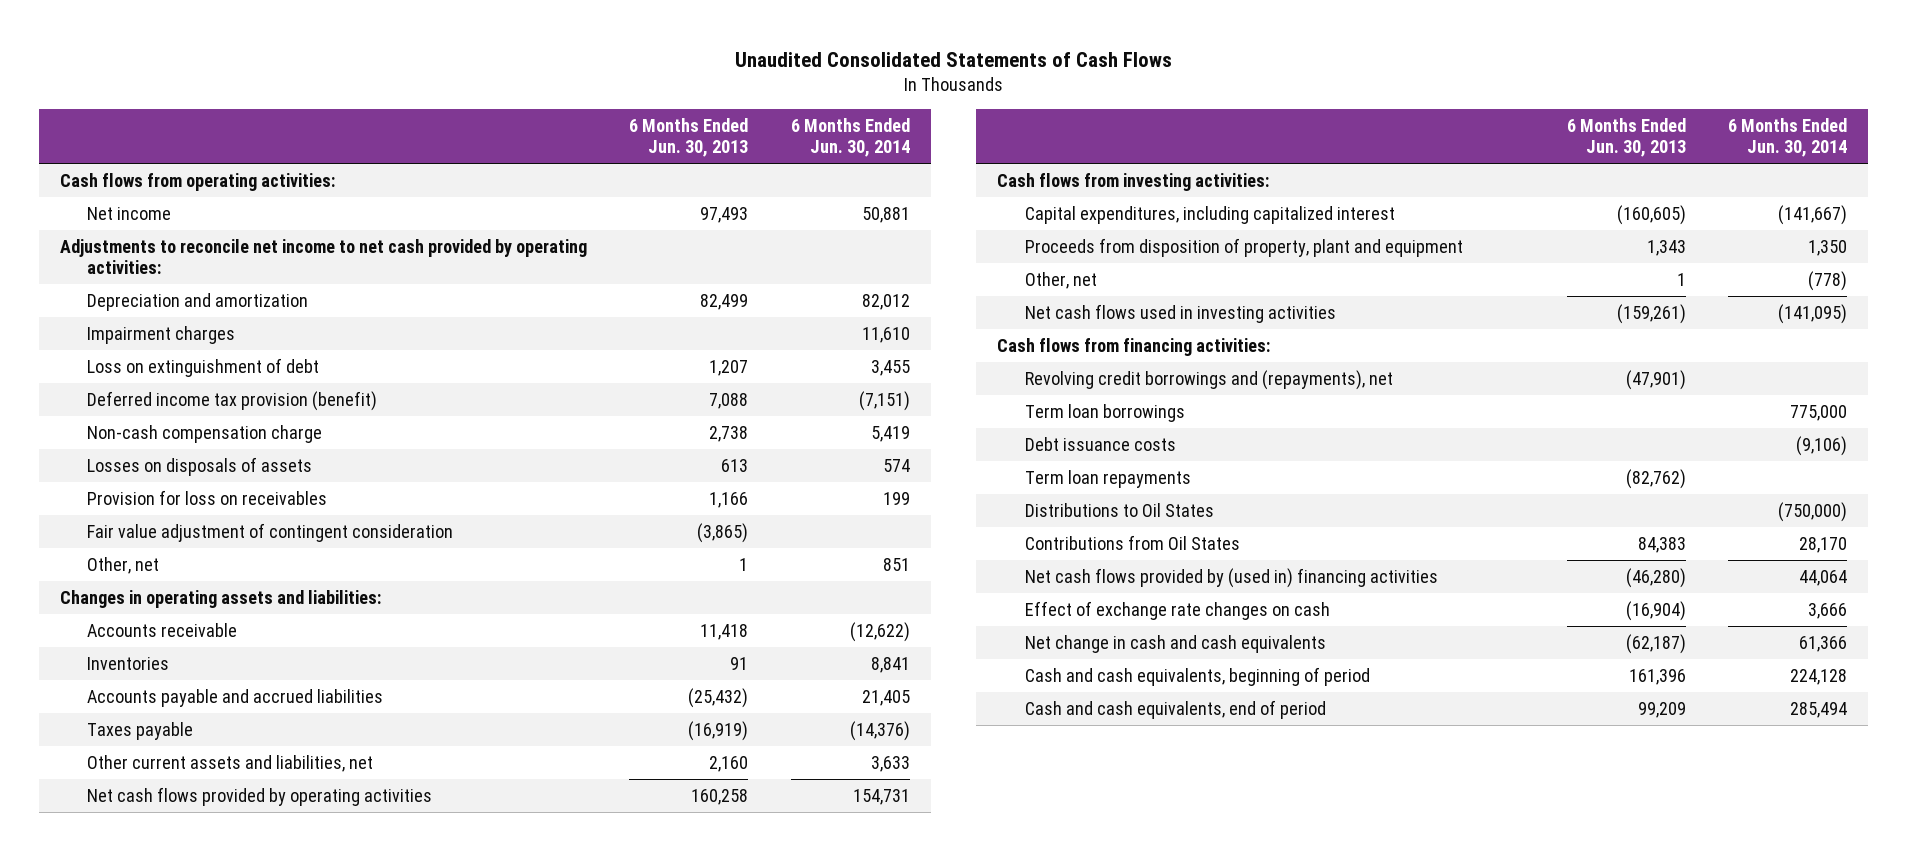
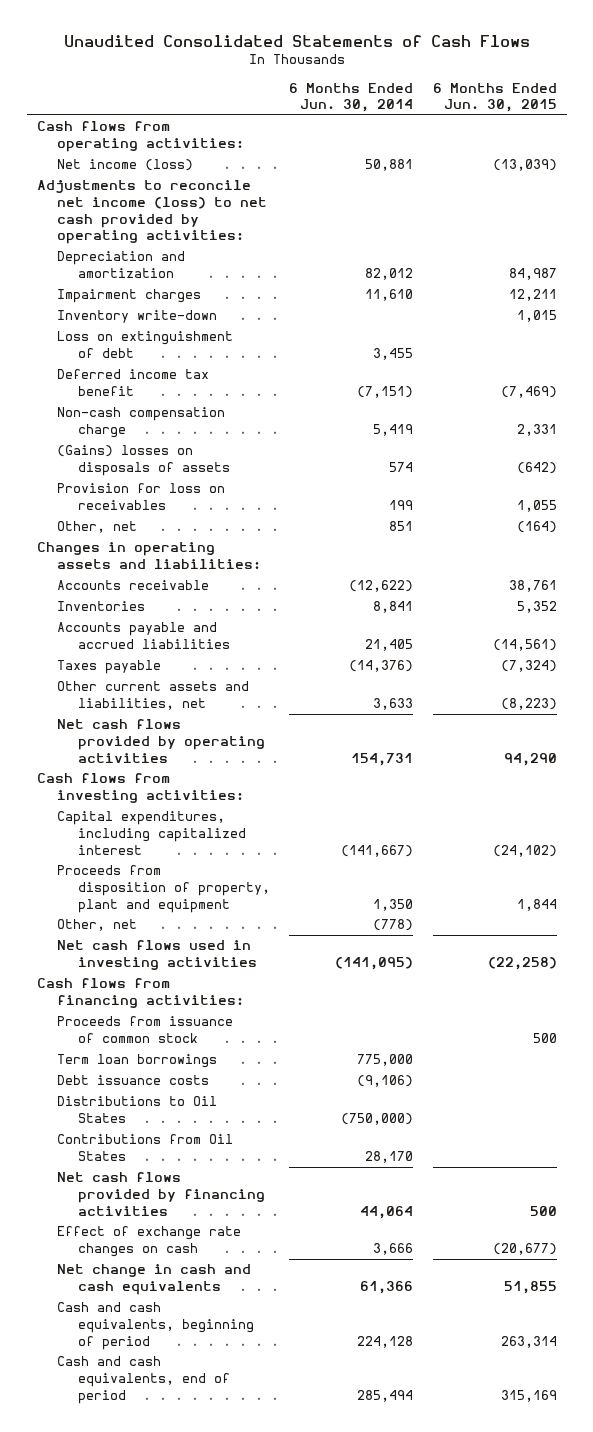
[629,117,749,158] 6 Months Ended Jun. 30, 2013 -> none
none -> [432,82,557,113] 6 Months Ended Jun. 30, 2015
[87,206,172,220] Net income -> [57,159,194,172] Net income (loss)
[60,238,588,274] Adjustments to reconcile net income to net cash provided by operating activities: -> [36,180,268,245] Adjustments to reconcile net income (loss) to net cash provided by operating activities:
none -> [57,310,218,324] Inventory write-down
[87,390,378,411] Deferred income tax provision (benefit) -> [57,369,210,396] Deferred income tax benefit
[87,456,313,476] Losses on disposals of assets -> [57,445,230,476] (Gains) losses on disposals of assets
[87,522,454,542] Fair value adjustment of contingent consideration -> none
[1024,369,1393,390] Revolving credit borrowings and (repayments), net -> none
none -> [57,1016,234,1043] Proceeds from issuance of common stock
[1024,469,1191,488] Term loan repayments -> none
[1024,567,1438,588] Net cash flows provided by (used in) financing activities -> [57,1172,265,1216] Net cash flows provided by financing activities

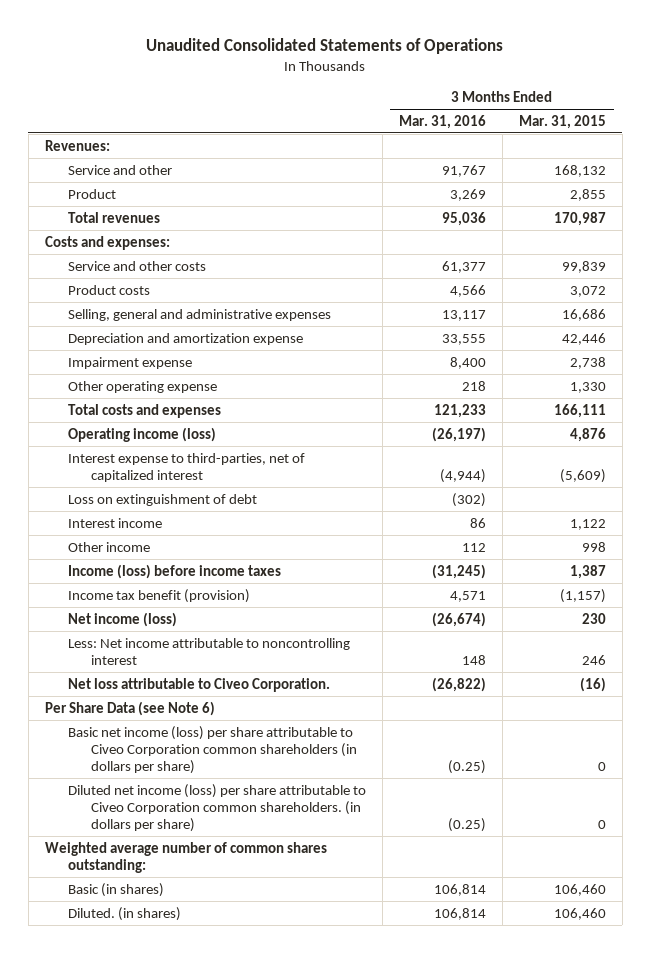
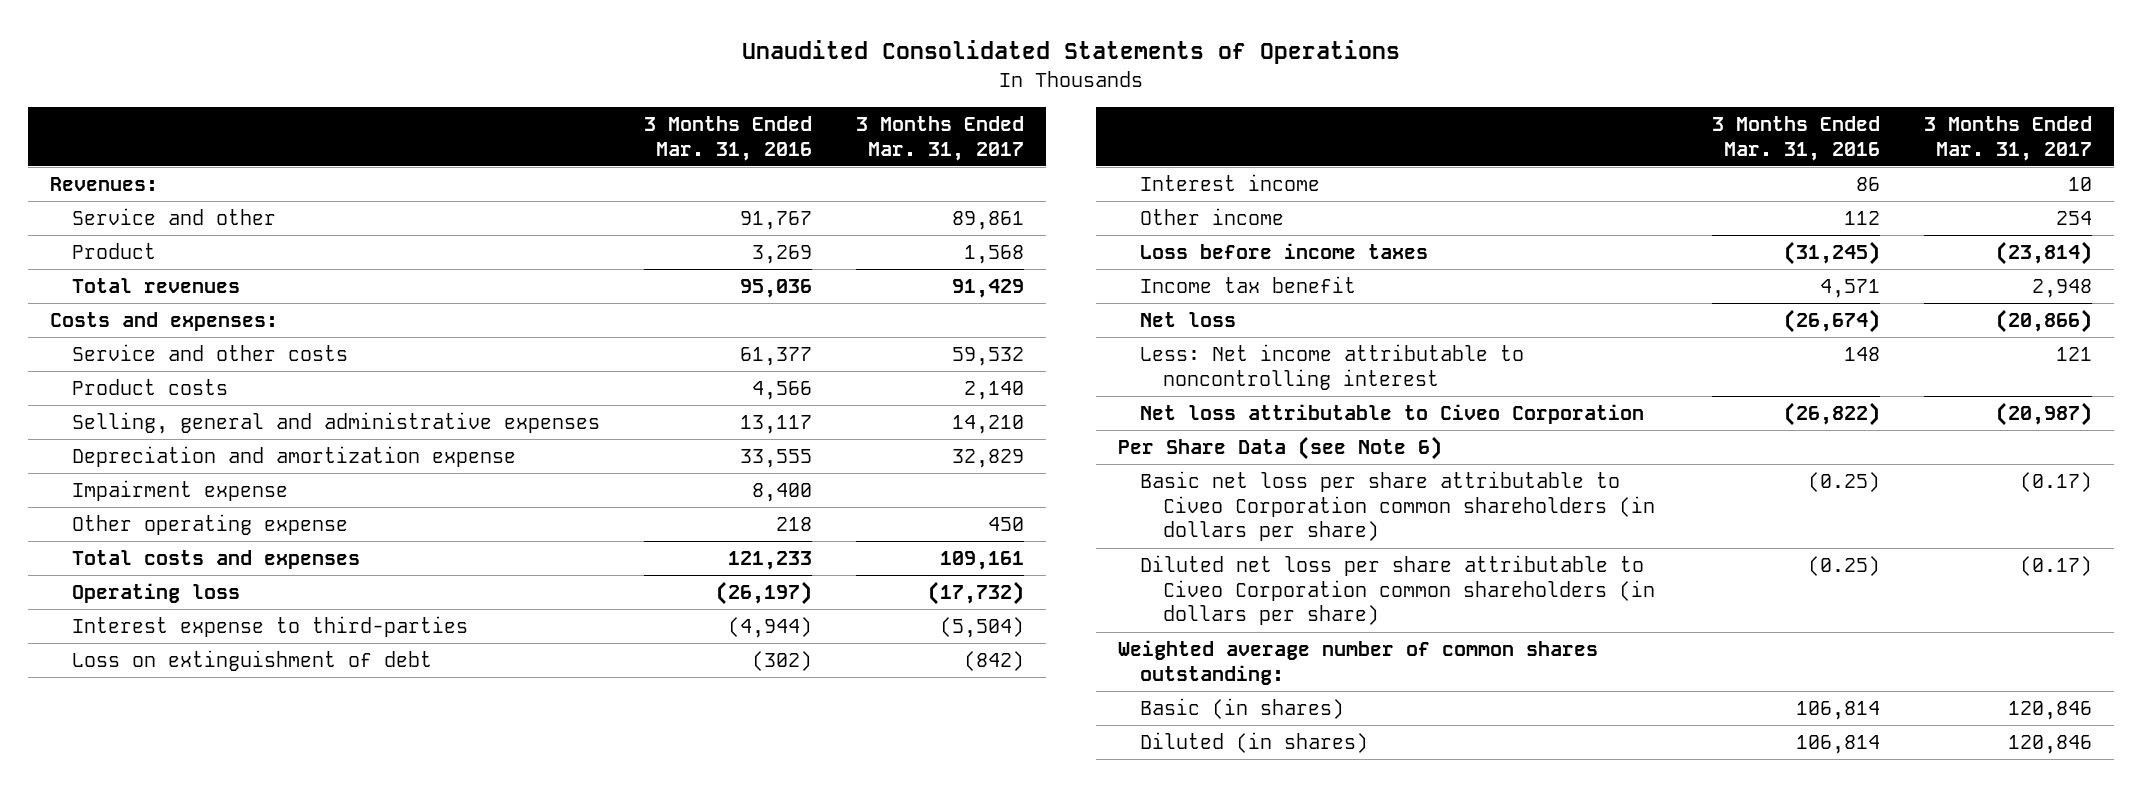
[518,114,606,129] Mar. 31, 2015 -> none
none -> [855,116,1024,161] 3 Months Ended Mar. 31, 2017
[67,426,216,442] Operating income (loss) -> [72,583,241,604] Operating loss
[67,452,305,482] Interest expense to third-parties, net of capitalized interest -> [72,616,469,638] Interest expense to third-parties
[67,563,281,579] Income (loss) before income taxes -> [1140,243,1429,260] Loss before income taxes
[67,588,250,603] Income tax benefit (provision) -> [1140,276,1357,294] Income tax benefit
[67,611,177,627] Net income (loss) -> [1140,312,1237,328] Net loss
[67,677,330,692] Net loss attributable to Civeo Corporation. -> [1140,404,1645,425] Net loss attributable to Civeo Corporation
[67,725,357,775] Basic net income (loss) per share attributable to Civeo Corporation common shareholders (in dollars per share) -> [1140,471,1655,542] Basic net loss per share attributable to Civeo Corporation common shareholders (in dollars per share)
[67,783,366,833] Diluted net income (loss) per share attributable to Civeo Corporation common shareholders. (in dollars per share) -> [1140,555,1655,626] Diluted net loss per share attributable to Civeo Corporation common shareholders (in dollars per share)
[67,906,181,921] Diluted. (in shares) -> [1140,732,1369,754] Diluted (in shares)

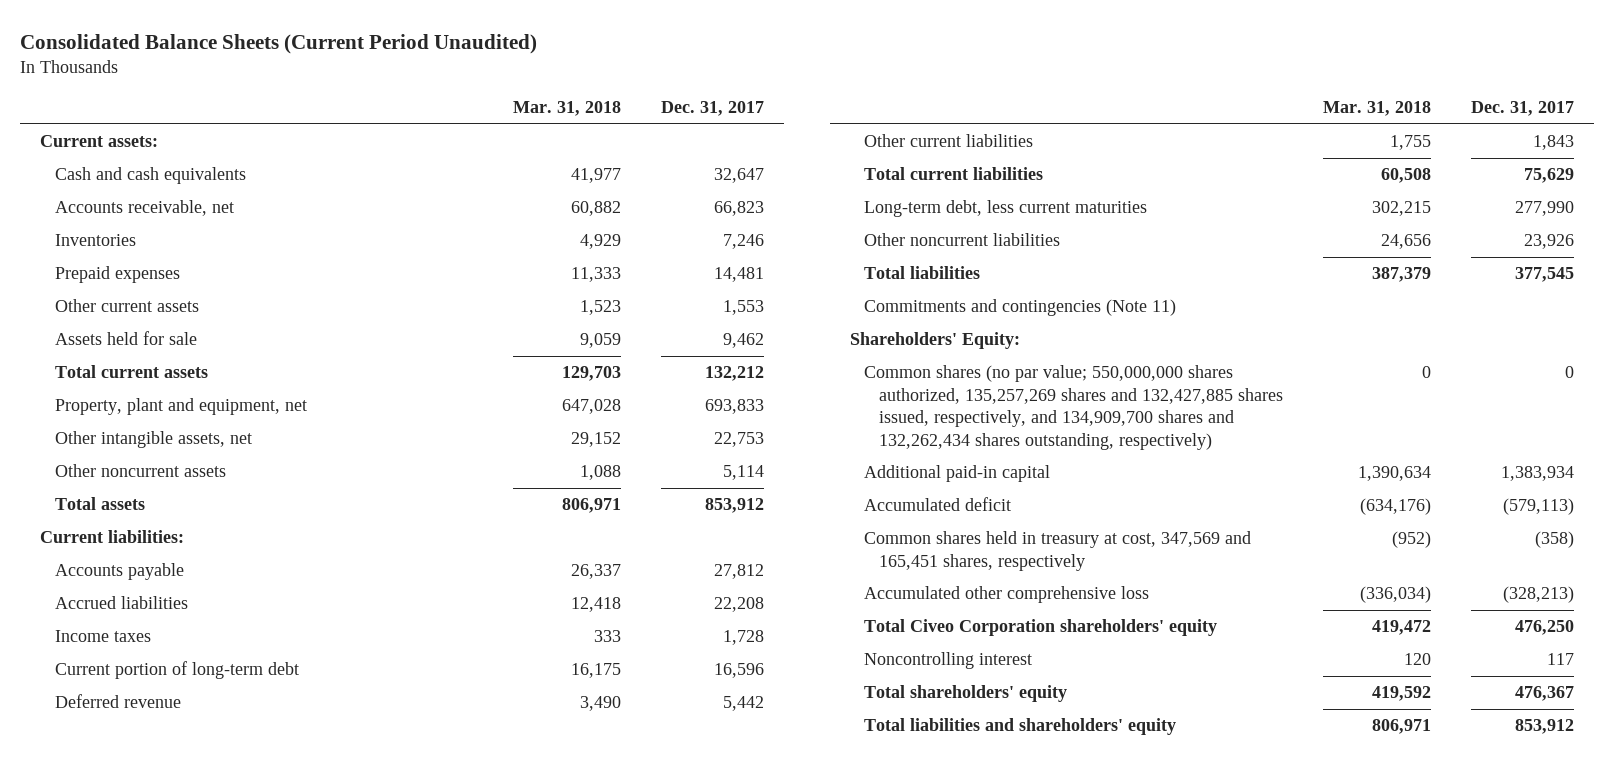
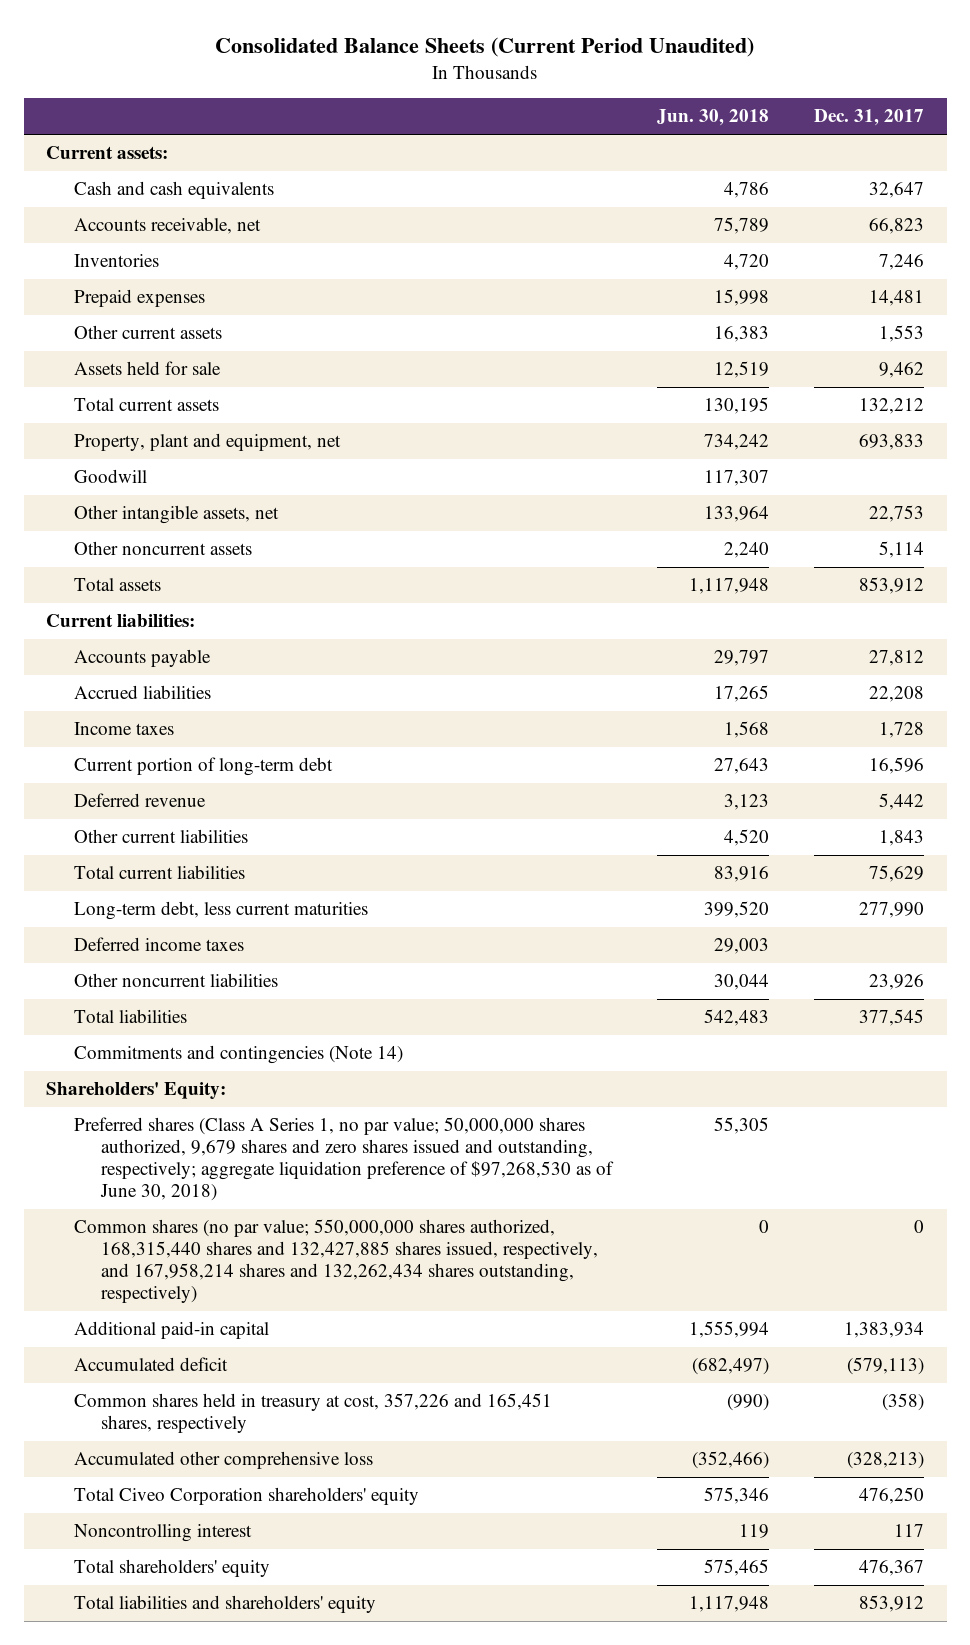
[513,101,622,117] Mar. 31, 2018 -> none
none -> [657,109,770,127] Jun. 30, 2018
none -> [73,469,147,484] Goodwill
none -> [73,937,244,952] Deferred income taxes
[864,299,1177,317] Commitments and contingencies (Note 11) -> [73,1045,403,1065] Commitments and contingencies (Note 14)
none -> [73,1117,615,1202] Preferred shares (Class A Series 1, no par value; 50,000,000 shares authorized, 9,679 shares and zero shares issued and outstanding, respectively; aggregate liquidation preference of $97,268,530 as of June 30, 2018)
[864,365,1283,450] Common shares (no par value; 550,000,000 shares authorized, 135,257,269 shares and 132,427,885 shares issued, respectively, and 134,909,700 shares and 132,262,434 shares outstanding, respectively) -> [73,1219,599,1304] Common shares (no par value; 550,000,000 shares authorized, 168,315,440 shares and 132,427,885 shares issued, respectively, and 167,958,214 shares and 132,262,434 shares outstanding, respectively)
[864,531,1252,571] Common shares held in treasury at cost, 347,569 and 165,451 shares, respectively -> [73,1393,552,1434] Common shares held in treasury at cost, 357,226 and 165,451 shares, respectively

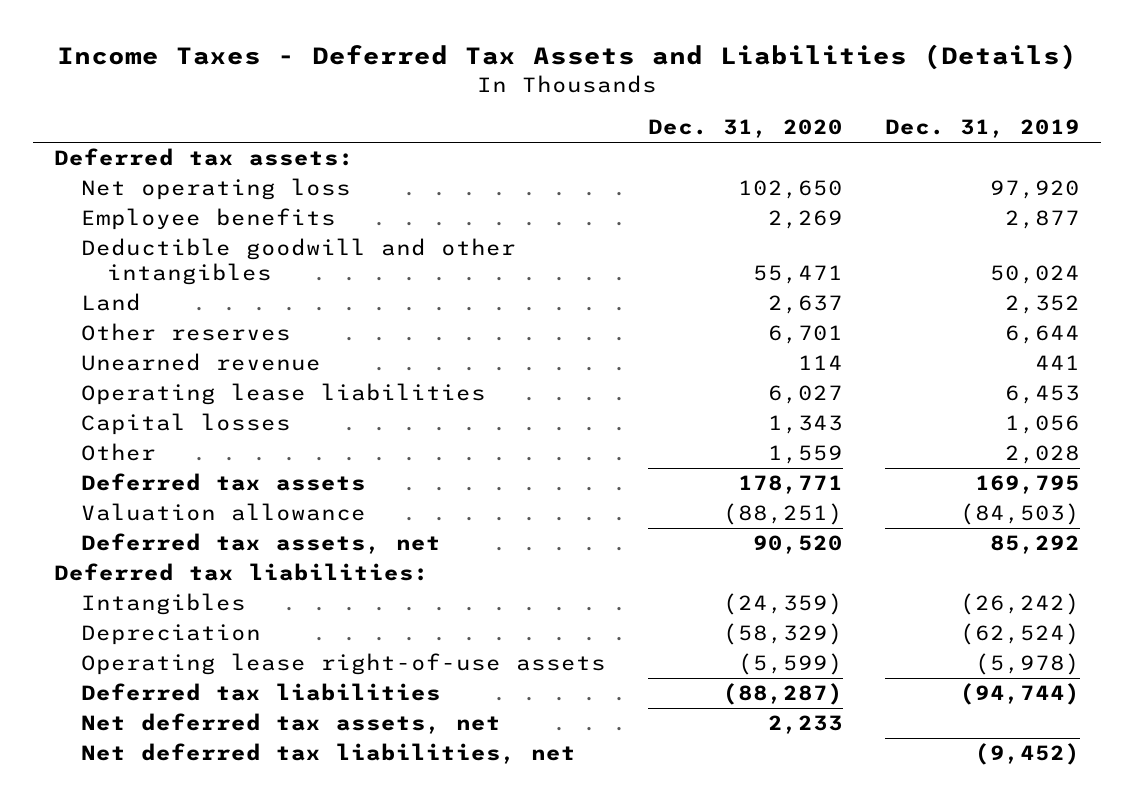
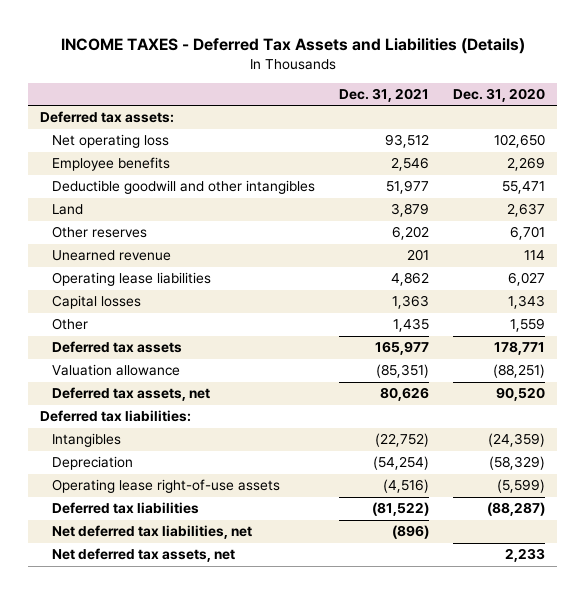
[56,44,1077,71] Income Taxes - Deferred Tax Assets and Liabilities (Details) -> [60,37,525,54] INCOME TAXES - Deferred Tax Assets and Liabilities (Details)
[884,119,1080,139] Dec. 31, 2019 -> none
none -> [338,88,429,103] Dec. 31, 2021
[80,713,501,735] Net deferred tax assets, net -> [51,548,235,563] Net deferred tax assets, net

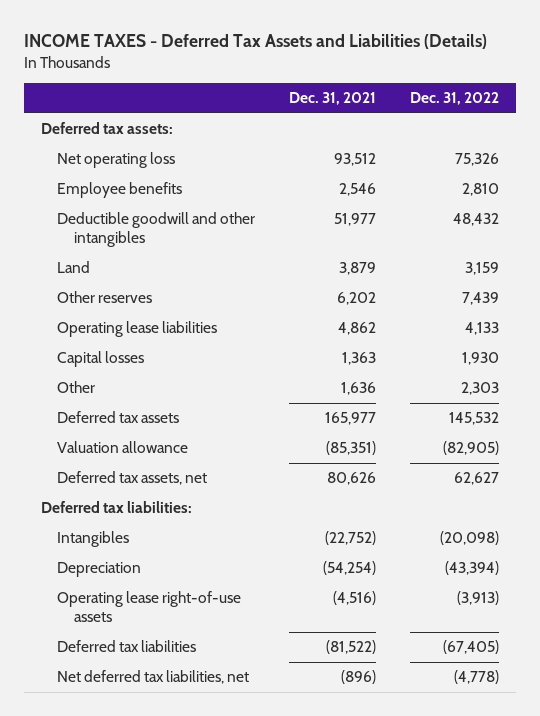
[453,88,546,103] Dec. 31, 2020 -> none
none -> [410,92,500,106] Dec. 31, 2022
[51,250,171,262] Unearned revenue -> none
[392,318,429,333] 1,435 -> [341,382,377,396] 1,636
[51,548,235,563] Net deferred tax assets, net -> none

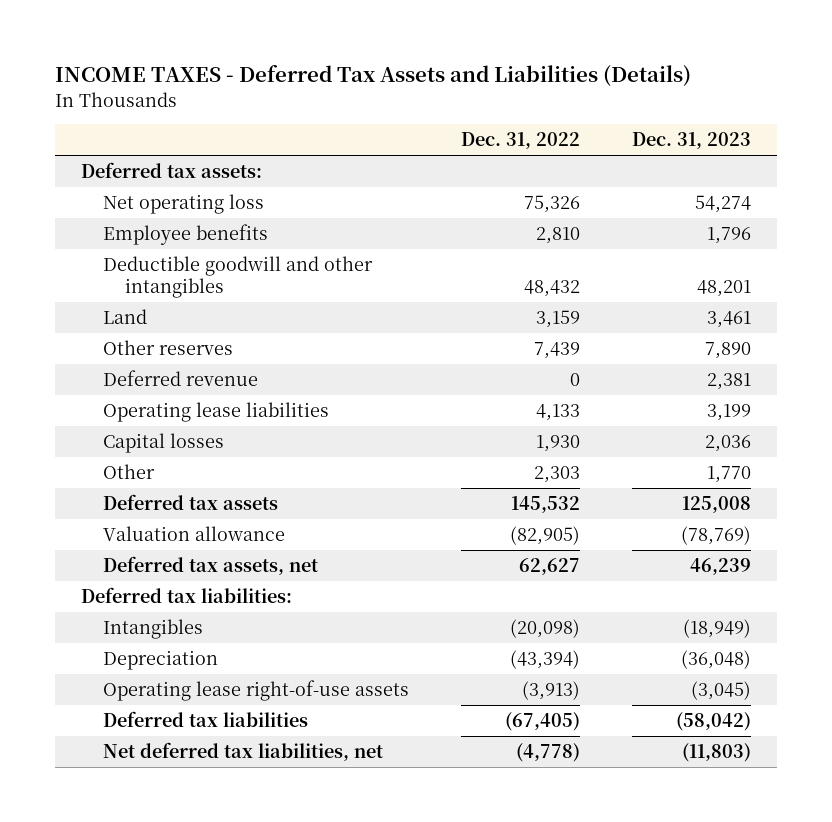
[289,92,377,106] Dec. 31, 2021 -> none
none -> [632,132,752,150] Dec. 31, 2023
none -> [102,370,258,387] Deferred revenue

